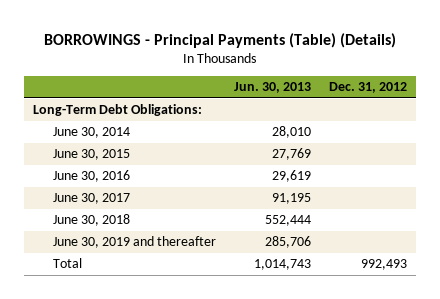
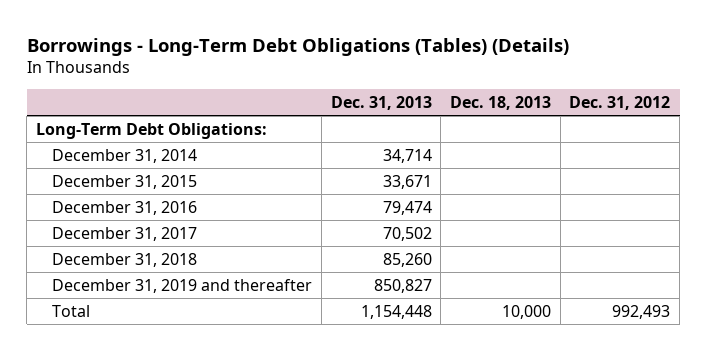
[44,32,397,48] BORROWINGS - Principal Payments (Table) (Details) -> [26,37,569,56] Borrowings - Long-Term Debt Obligations (Tables) (Details)
[234,82,312,94] Jun. 30, 2013 -> none
none -> [330,96,432,111] Dec. 31, 2013
none -> [449,96,551,111] Dec. 18, 2013
[53,127,131,139] June 30, 2014 -> [52,148,198,163] December 31, 2014
[53,149,131,161] June 30, 2015 -> [52,174,198,189] December 31, 2015
[53,170,131,183] June 30, 2016 -> [52,200,198,215] December 31, 2016
[53,193,131,205] June 30, 2017 -> [52,226,198,241] December 31, 2017
[53,214,131,227] June 30, 2018 -> [52,252,198,267] December 31, 2018
[53,236,217,249] June 30, 2019 and thereafter -> [52,278,313,293] December 31, 2019 and thereafter

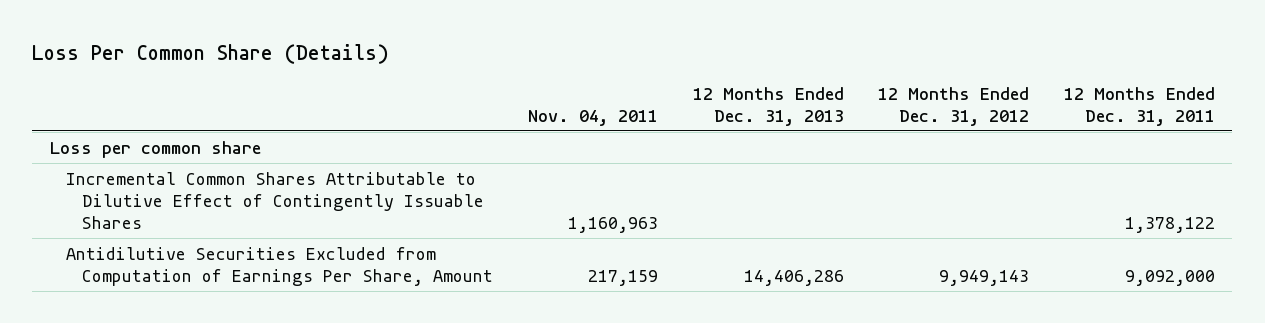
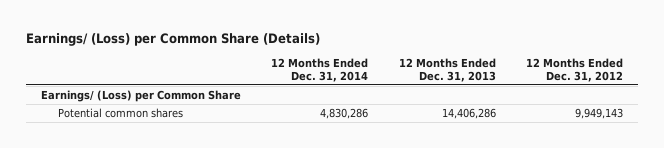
[32,44,390,65] Loss Per Common Share (Details) -> [25,32,320,46] Earnings/ (Loss) per Common Share (Details)
[527,109,658,126] Nov. 04, 2011 -> none
[1064,86,1216,126] 12 Months Ended Dec. 31, 2011 -> none
none -> [271,57,369,82] 12 Months Ended Dec. 31, 2014
[65,171,485,229] Incremental Common Shares Attributable to Dilutive Effect of Contingently Issuable Shares -> none
[49,140,261,158] Loss per common share -> [40,89,241,102] Earnings/ (Loss) per Common Share
[65,246,494,286] Antidilutive Securities Excluded from Computation of Earnings Per Share, Amount -> [58,107,184,118] Potential common shares

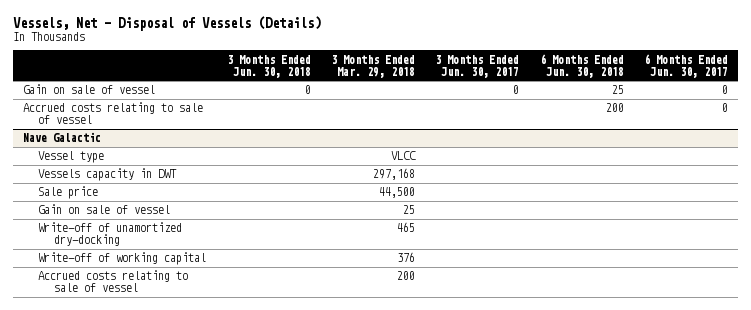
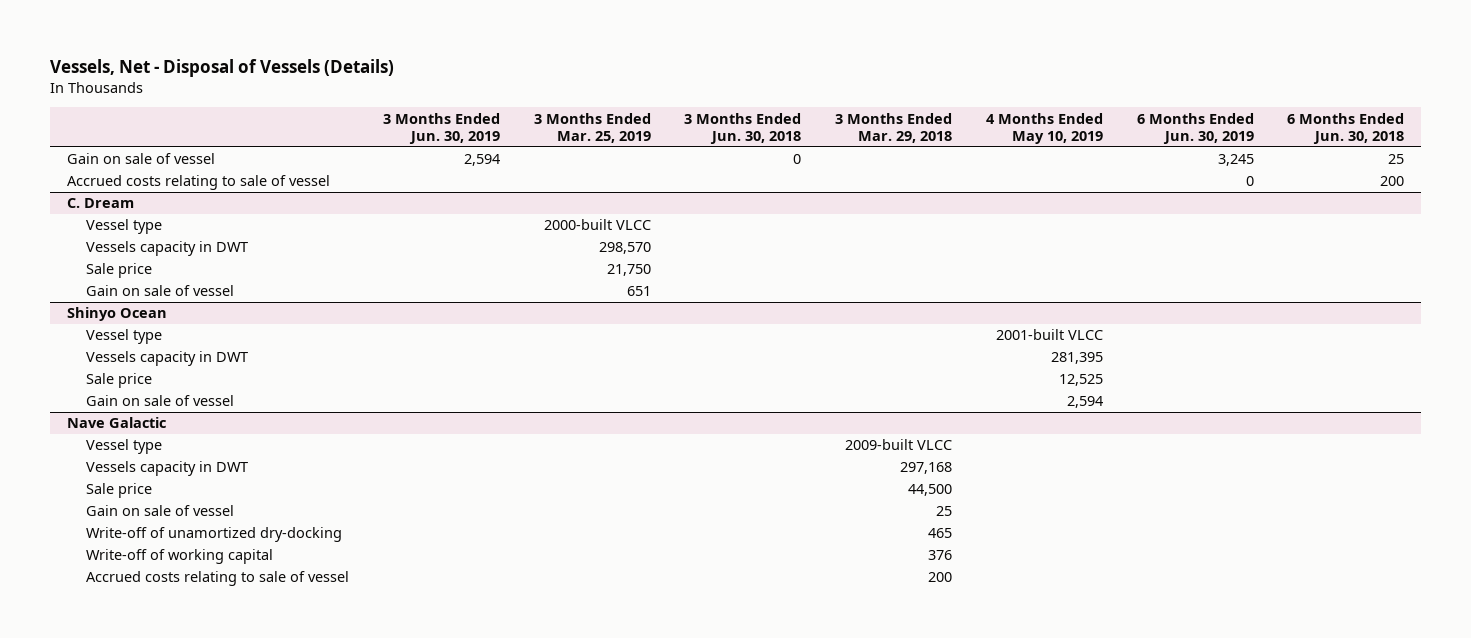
[435,54,520,78] 3 Months Ended Jun. 30, 2017 -> none
[644,53,729,78] 6 Months Ended Jun. 30, 2017 -> none
none -> [383,112,501,145] 3 Months Ended Jun. 30, 2019
none -> [533,112,651,144] 3 Months Ended Mar. 25, 2019
none -> [985,112,1103,145] 4 Months Ended May 10, 2019
none -> [1136,112,1254,145] 6 Months Ended Jun. 30, 2019
none -> [66,198,134,209] C. Dream
none -> [86,219,163,235] Vessel type
none -> [86,241,249,257] Vessels capacity in DWT
none -> [86,263,153,279] Sale price
none -> [86,285,235,297] Gain on sale of vessel
none -> [66,307,167,322] Shinyo Ocean
none -> [86,329,163,345] Vessel type
none -> [86,351,249,367] Vessels capacity in DWT
none -> [86,373,153,389] Sale price
none -> [86,395,235,407] Gain on sale of vessel
[391,151,417,161] VLCC -> [845,439,953,451] 2009-built VLCC

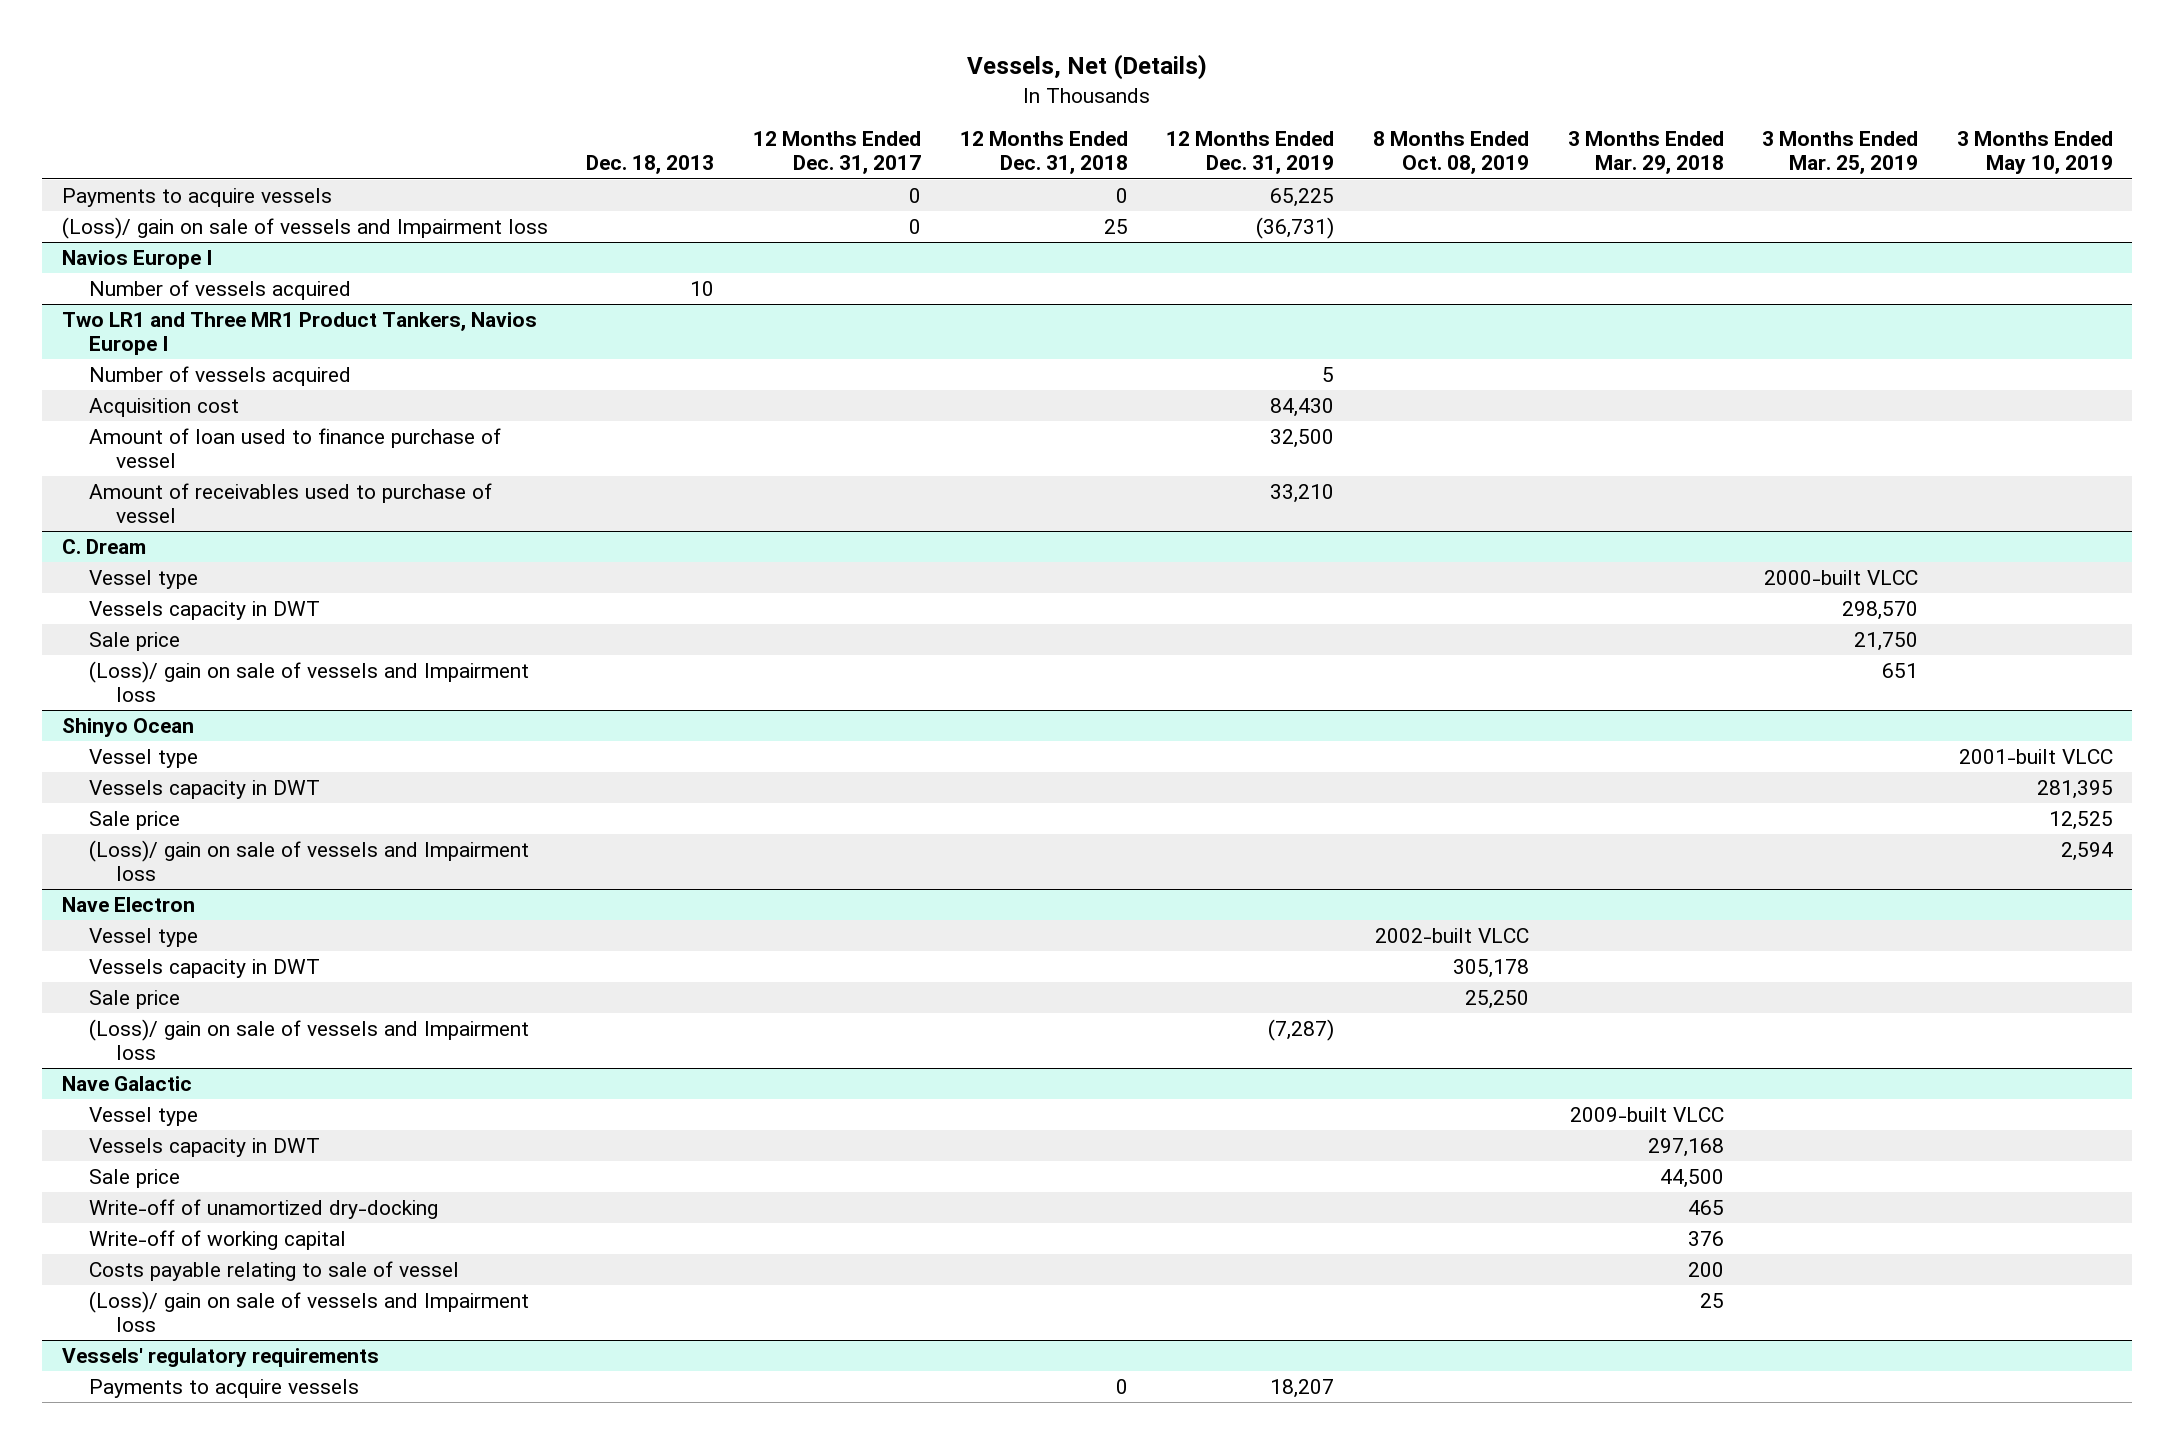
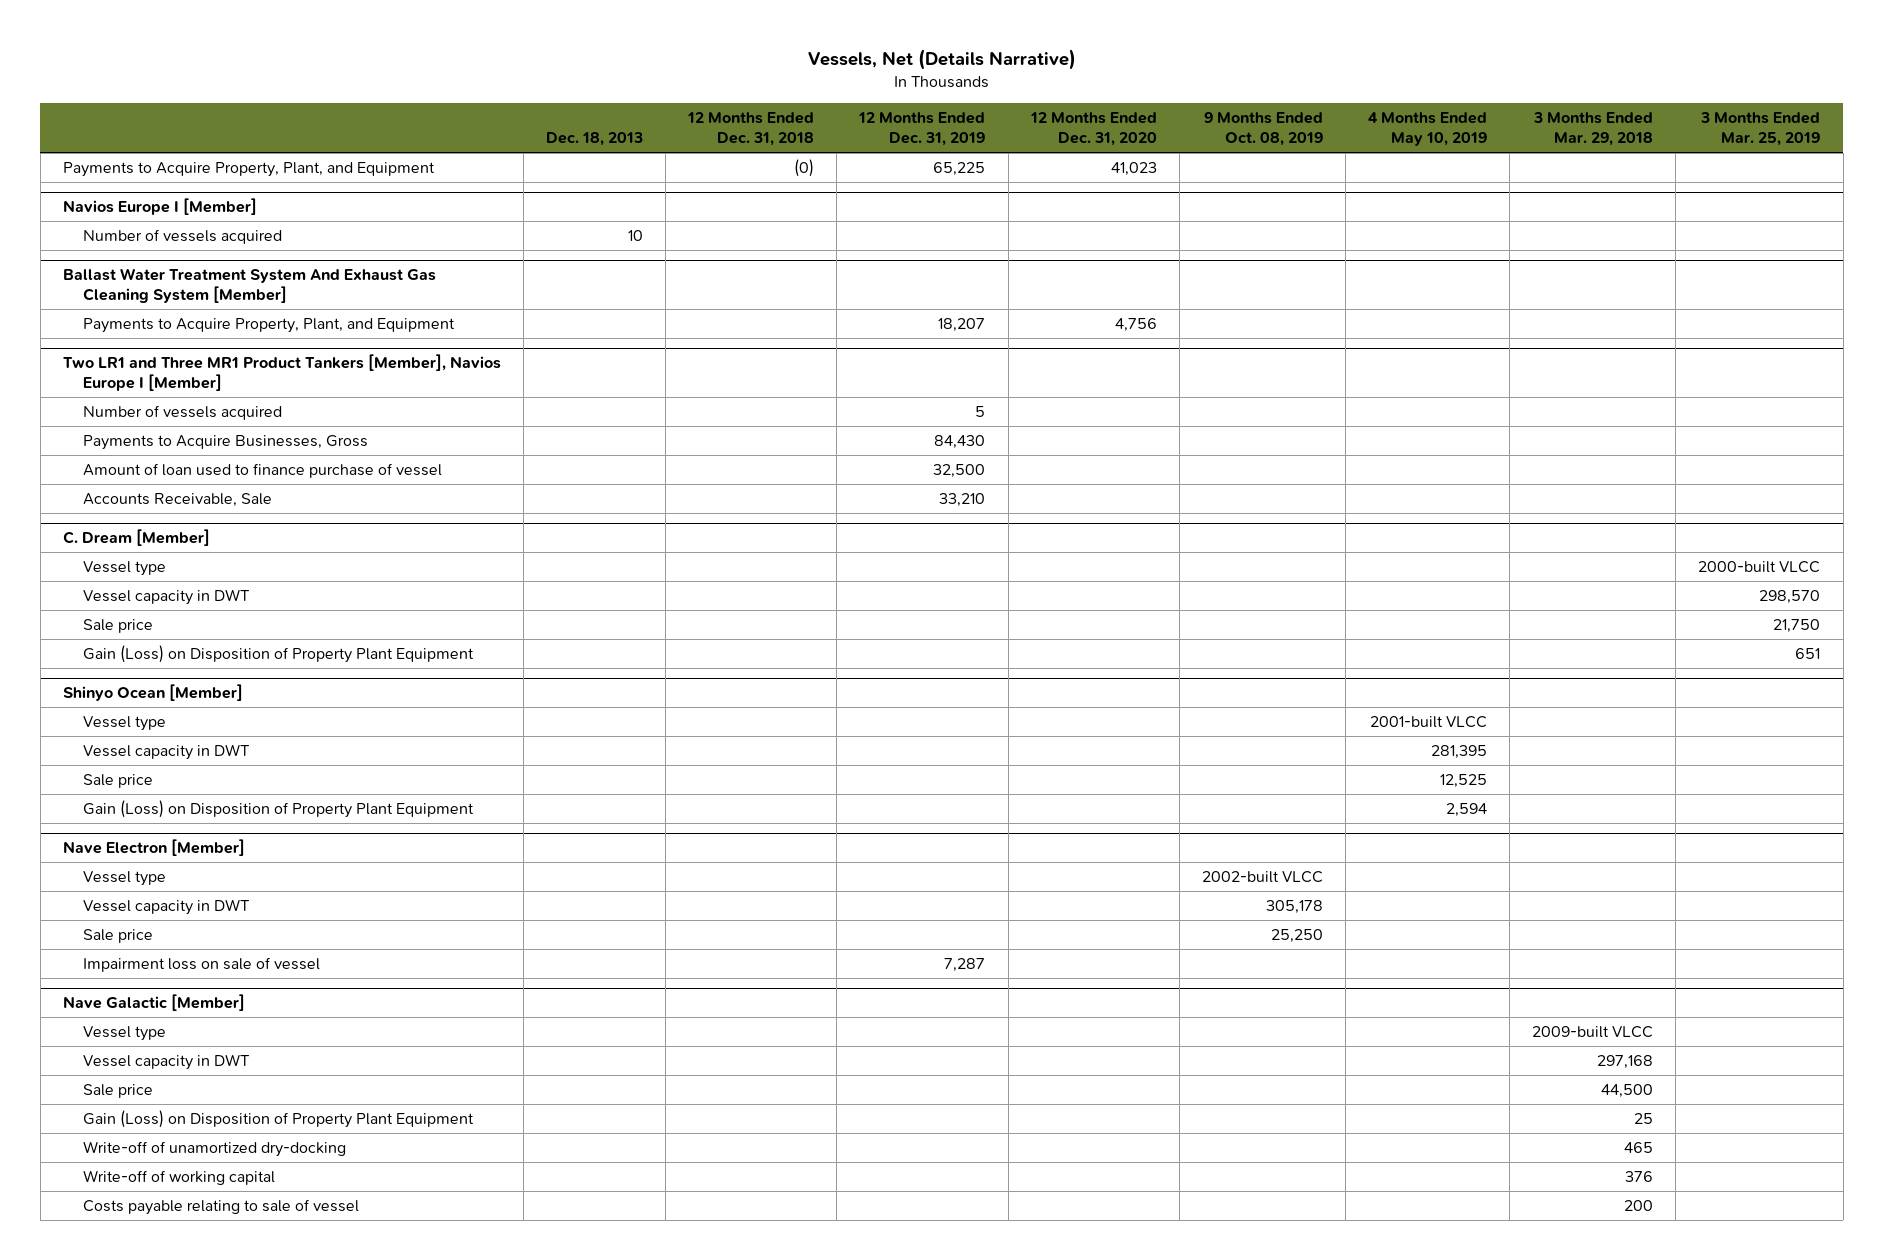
[967,54,1208,81] Vessels, Net (Details) -> [807,49,1076,71] Vessels, Net (Details Narrative)
[752,131,921,175] 12 Months Ended Dec. 31, 2017 -> none
[1373,131,1530,175] 8 Months Ended Oct. 08, 2019 -> none
[1957,131,2114,175] 3 Months Ended May 10, 2019 -> none
none -> [1029,112,1157,147] 12 Months Ended Dec. 31, 2020
none -> [1203,112,1323,147] 9 Months Ended Oct. 08, 2019
none -> [1368,112,1488,147] 4 Months Ended May 10, 2019
[61,217,548,240] (Loss)/ gain on sale of vessels and Impairment loss -> none
[61,188,332,208] Payments to acquire vessels -> [62,162,435,178] Payments to Acquire Property, Plant, and Equipment
[1115,188,1128,204] 0 -> [794,159,815,178] (0)
[61,250,212,270] Navios Europe I -> [62,198,257,216] Navios Europe I [Member]
none -> [62,268,436,304] Ballast Water Treatment System And Exhaust Gas Cleaning System [Member]
none -> [82,318,455,334] Payments to Acquire Property, Plant, and Equipment
[61,312,537,356] Two LR1 and Three MR1 Product Tankers, Navios Europe I -> [62,354,501,392] Two LR1 and Three MR1 Product Tankers [Member], Navios Europe I [Member]
[88,398,239,418] Acquisition cost -> [82,435,368,451] Payments to Acquire Businesses, Gross
[88,483,492,524] Amount of receivables used to purchase of vessel -> [82,493,272,508] Accounts Receivable, Sale
[61,539,146,555] C. Dream -> [62,529,210,547] C. Dream [Member]
[88,601,320,621] Vessels capacity in DWT -> [82,589,250,606] Vessel capacity in DWT
[88,661,529,703] (Loss)/ gain on sale of vessels and Impairment loss -> [82,645,474,664] Gain (Loss) on Disposition of Property Plant Equipment
[61,718,194,738] Shinyo Ocean -> [62,684,243,702] Shinyo Ocean [Member]
[88,780,320,800] Vessels capacity in DWT -> [82,744,250,761] Vessel capacity in DWT
[88,840,529,882] (Loss)/ gain on sale of vessels and Impairment loss -> none
none -> [82,800,474,819] Gain (Loss) on Disposition of Property Plant Equipment
[61,897,195,913] Nave Electron -> [62,839,245,857] Nave Electron [Member]
[88,959,320,979] Vessels capacity in DWT -> [82,899,250,916] Vessel capacity in DWT
[88,1019,529,1061] (Loss)/ gain on sale of vessels and Impairment loss -> [82,957,320,973] Impairment loss on sale of vessel
[1268,1019,1335,1042] (7,287) -> [944,958,986,973] 7,287
[61,1076,192,1092] Nave Galactic -> [62,994,245,1012] Nave Galactic [Member]
[88,1138,320,1158] Vessels capacity in DWT -> [82,1054,250,1071] Vessel capacity in DWT
none -> [82,1110,474,1129] Gain (Loss) on Disposition of Property Plant Equipment
[88,1291,529,1333] (Loss)/ gain on sale of vessels and Impairment loss -> none
[61,1348,379,1368] Vessels' regulatory requirements -> none
[88,1379,359,1399] Payments to acquire vessels -> none

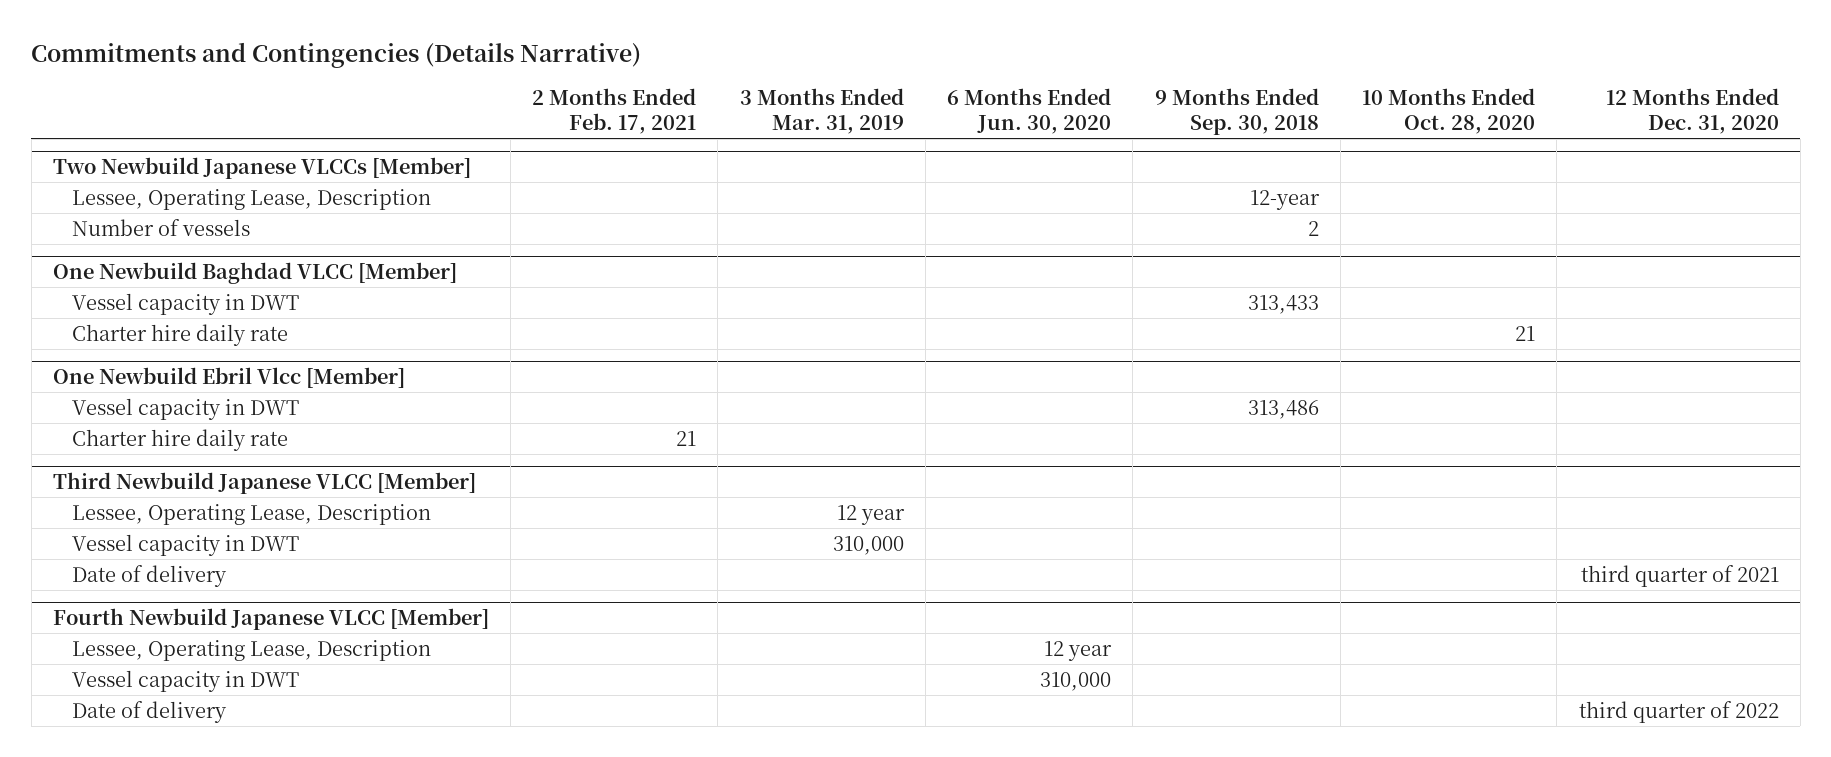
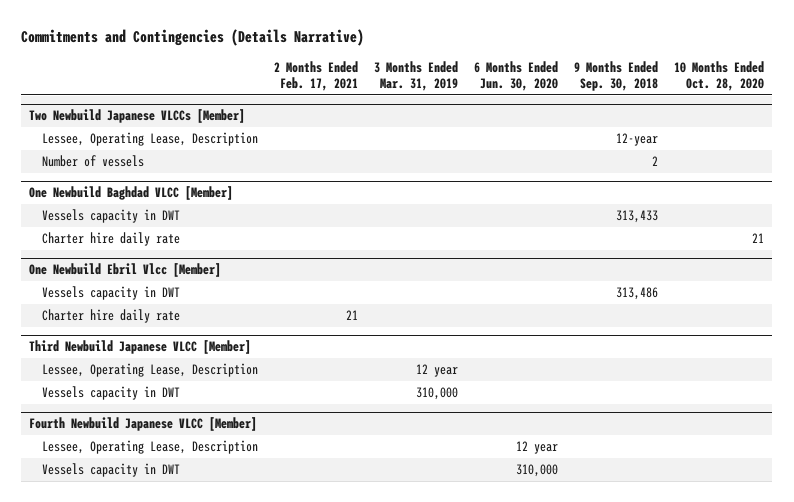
[1605,88,1779,135] 12 Months Ended Dec. 31, 2020 -> none
[71,292,299,315] Vessel capacity in DWT -> [42,209,181,224] Vessels capacity in DWT
[71,397,299,420] Vessel capacity in DWT -> [42,286,181,301] Vessels capacity in DWT
[71,564,227,587] Date of delivery -> none
[71,533,299,556] Vessel capacity in DWT -> [42,386,181,401] Vessels capacity in DWT
[71,700,227,723] Date of delivery -> none
[71,669,299,692] Vessel capacity in DWT -> [42,463,181,478] Vessels capacity in DWT

